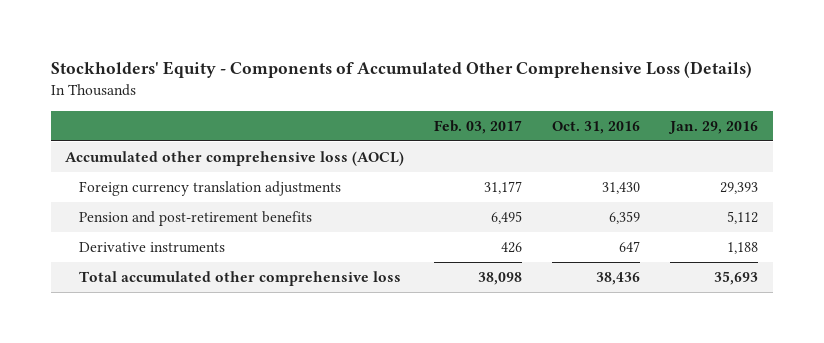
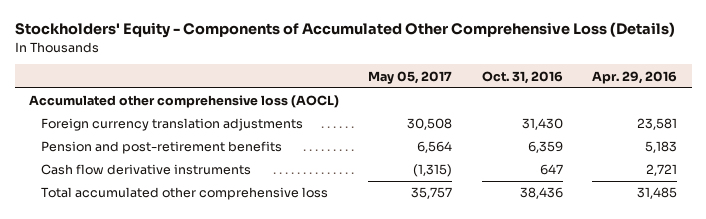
[434,119,523,134] Feb. 03, 2017 -> none
[668,120,759,134] Jan. 29, 2016 -> none
none -> [368,70,453,84] May 05, 2017
none -> [591,70,677,84] Apr. 29, 2016
[78,241,225,253] Derivative instruments -> [40,164,251,176] Cash flow derivative instruments

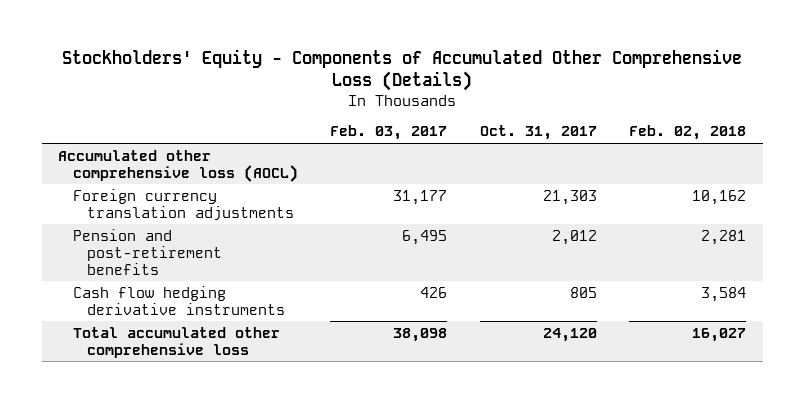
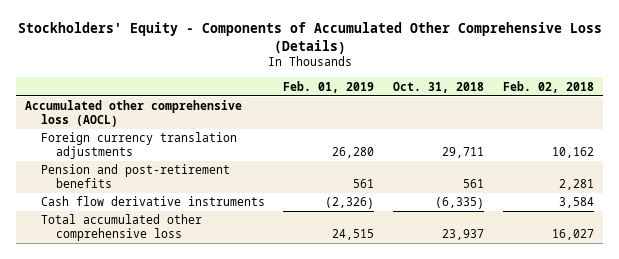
[330,125,448,141] Feb. 03, 2017 -> none
[479,125,597,141] Oct. 31, 2017 -> none
none -> [283,80,375,93] Feb. 01, 2019
none -> [393,81,485,93] Oct. 31, 2018
[72,285,286,315] Cash flow hedging derivative instruments -> [40,196,265,207] Cash flow derivative instruments

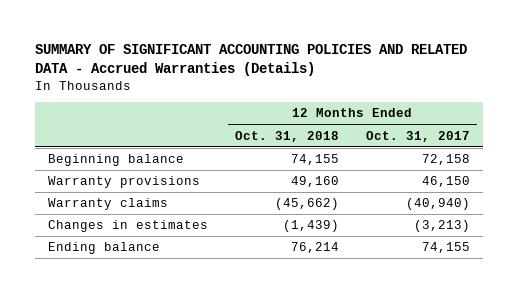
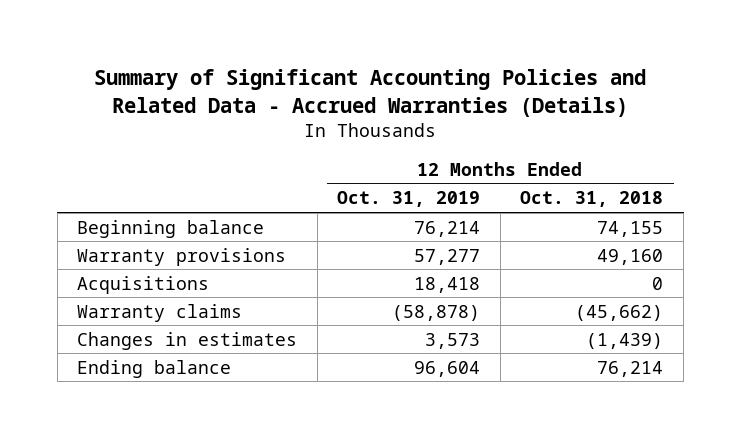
[34,44,467,77] SUMMARY OF SIGNIFICANT ACCOUNTING POLICIES AND RELATED DATA - Accrued Warranties (Details) -> [94,68,647,117] Summary of Significant Accounting Policies and Related Data - Accrued Warranties (Details)
[365,130,470,142] Oct. 31, 2017 -> none
none -> [337,191,481,208] Oct. 31, 2019
none -> [77,275,210,294] Acquisitions

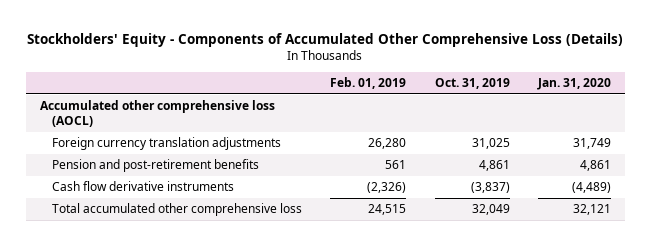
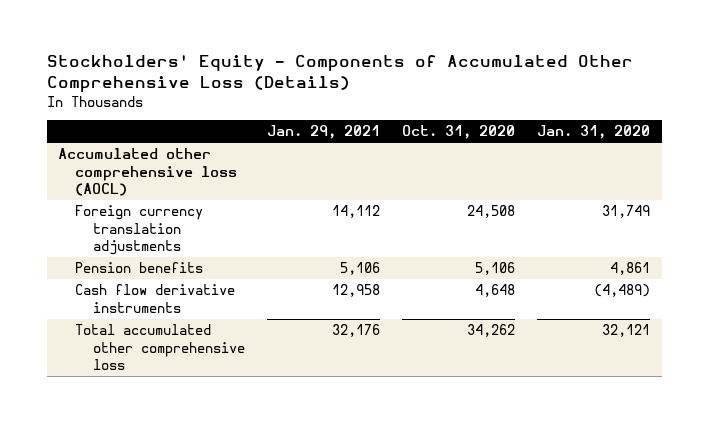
[330,77,407,90] Feb. 01, 2019 -> none
[434,78,510,90] Oct. 31, 2019 -> none
none -> [267,125,381,140] Jan. 29, 2021
none -> [402,125,516,140] Oct. 31, 2020
[51,159,259,173] Pension and post-retirement benefits -> [75,262,204,274] Pension benefits

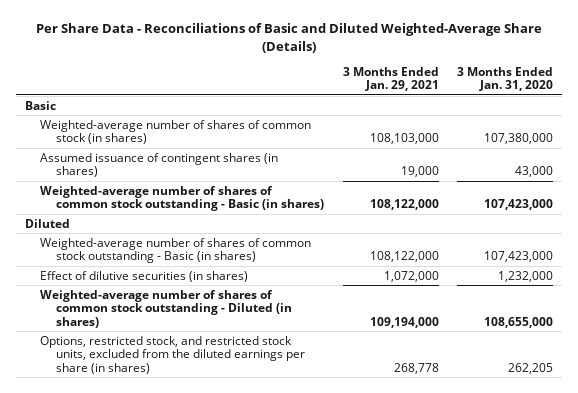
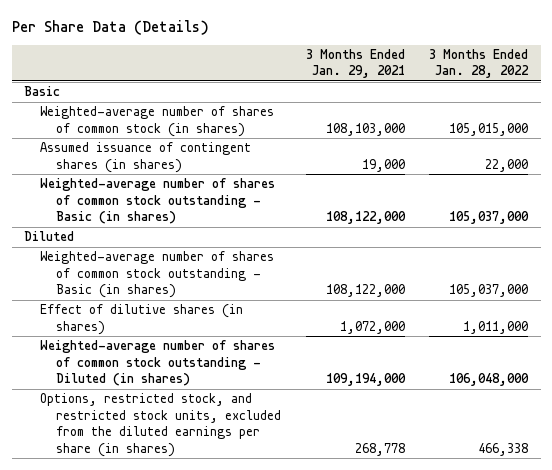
[35,23,542,53] Per Share Data - Reconciliations of Basic and Diluted Weighted-Average Share (Details) -> [11,19,209,35] Per Share Data (Details)
[457,66,554,92] 3 Months Ended Jan. 31, 2020 -> none
none -> [429,49,530,79] 3 Months Ended Jan. 28, 2022
[40,270,249,282] Effect of dilutive securities (in shares) -> [39,304,243,335] Effect of dilutive shares (in shares)

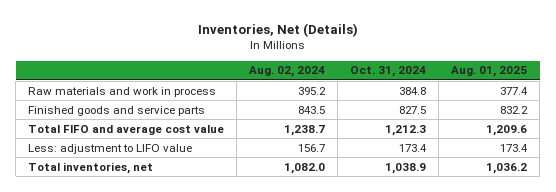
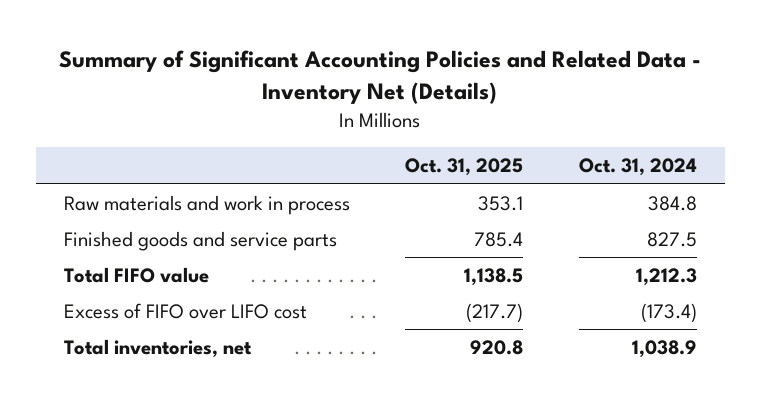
[197,22,358,37] Inventories, Net (Details) -> [59,50,702,105] Summary of Significant Accounting Policies and Related Data - Inventory Net (Details)
[249,66,326,78] Aug. 02, 2024 -> none
[451,66,528,78] Aug. 01, 2025 -> none
none -> [405,158,524,177] Oct. 31, 2025
[28,143,193,154] Less: adjustment to LIFO value -> none
[28,124,225,135] Total FIFO and average cost value -> [63,266,209,283] Total FIFO value
none -> [63,302,307,319] Excess of FIFO over LIFO cost

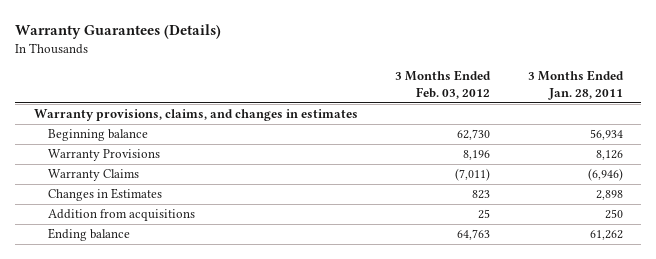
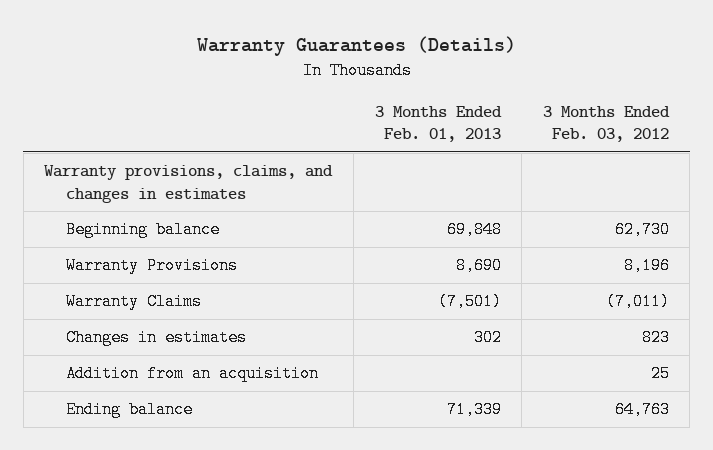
[527,70,624,100] 3 Months Ended Jan. 28, 2011 -> none
none -> [374,105,502,143] 3 Months Ended Feb. 01, 2013
[48,188,163,202] Changes in Estimates -> [65,329,247,347] Changes in estimates
[48,209,196,222] Addition from acquisitions -> [65,365,319,383] Addition from an acquisition

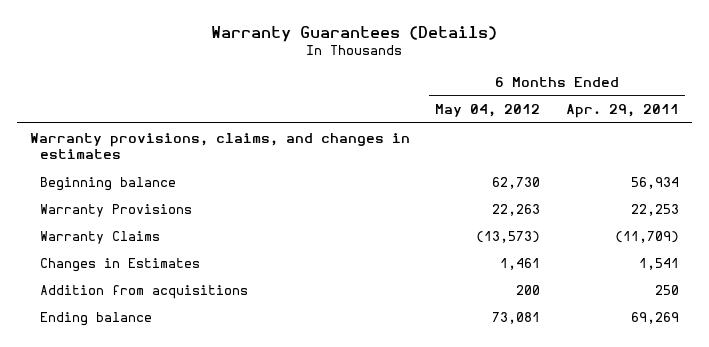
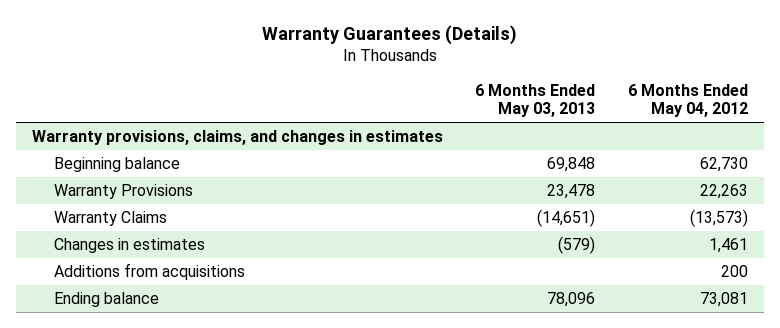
[565,104,679,119] Apr. 29, 2011 -> none
none -> [475,84,596,118] 6 Months Ended May 03, 2013
[40,257,201,272] Changes in Estimates -> [54,238,206,254] Changes in estimates
[40,284,249,299] Addition from acquisitions -> [54,263,246,281] Additions from acquisitions

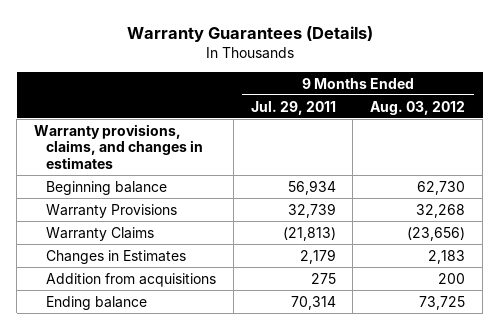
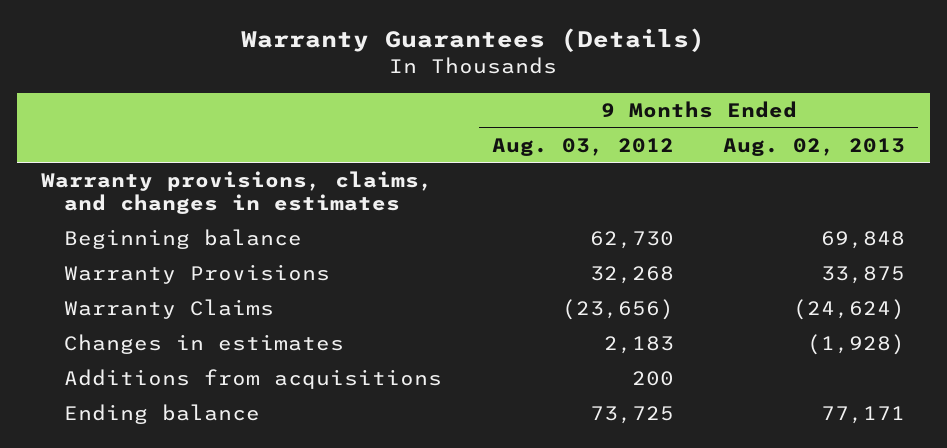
[250,100,336,115] Jul. 29, 2011 -> none
none -> [723,137,906,156] Aug. 02, 2013
[45,249,186,264] Changes in Estimates -> [64,334,345,355] Changes in estimates
[45,272,216,287] Addition from acquisitions -> [64,369,443,390] Additions from acquisitions

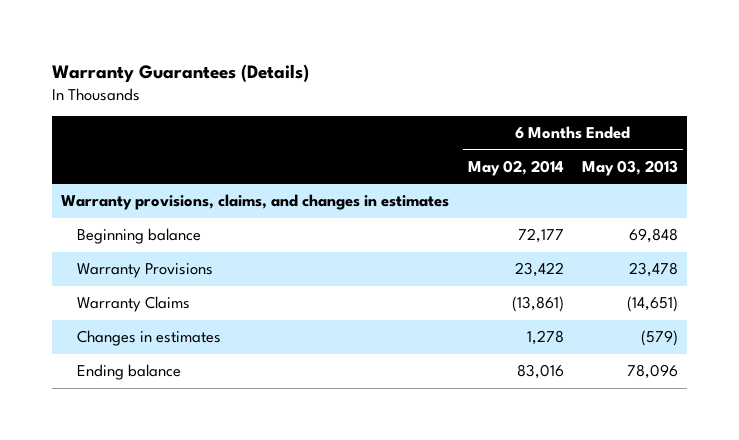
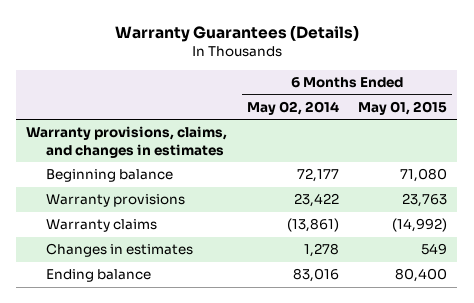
[581,159,678,176] May 03, 2013 -> none
none -> [358,100,448,115] May 01, 2015
[77,263,214,279] Warranty Provisions -> [46,194,186,208] Warranty provisions
[77,296,191,313] Warranty Claims -> [46,219,158,233] Warranty claims

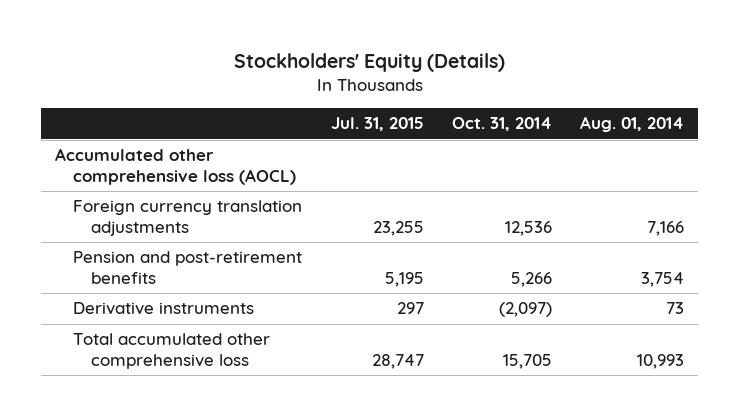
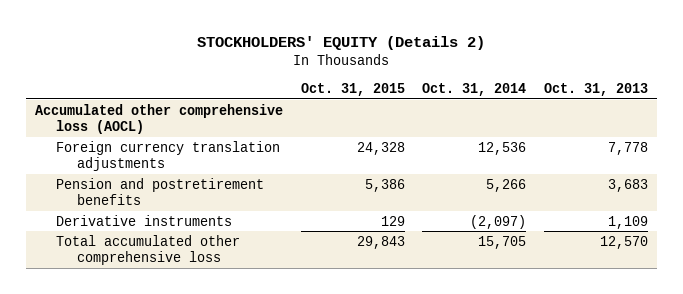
[233,52,505,72] Stockholders' Equity (Details) -> [197,36,486,51] STOCKHOLDERS' EQUITY (Details 2)
[330,117,424,132] Jul. 31, 2015 -> none
[579,116,684,133] Aug. 01, 2014 -> none
none -> [300,83,405,97] Oct. 31, 2015
none -> [543,83,648,97] Oct. 31, 2013
[73,251,303,285] Pension and post-retirement benefits -> [56,177,265,206] Pension and postretirement benefits

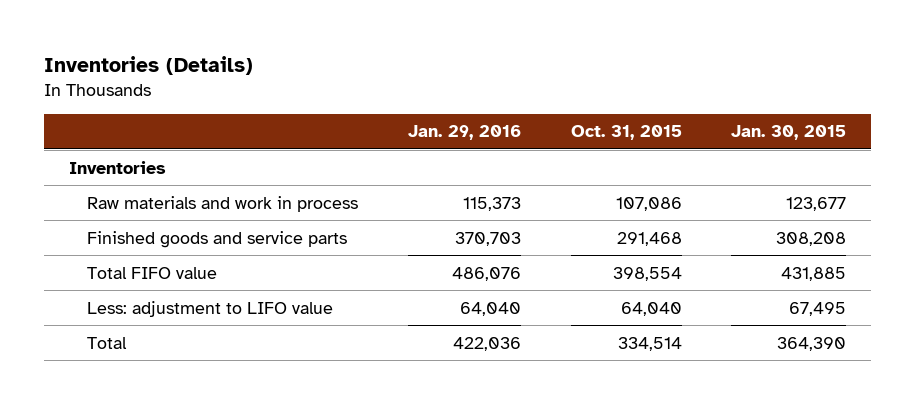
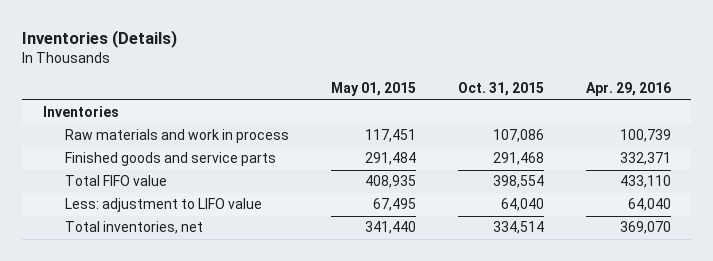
[408,125,522,141] Jan. 29, 2016 -> none
[731,125,847,141] Jan. 30, 2015 -> none
none -> [330,82,416,97] May 01, 2015
none -> [585,82,671,97] Apr. 29, 2016
[87,336,128,349] Total -> [65,221,204,235] Total inventories, net

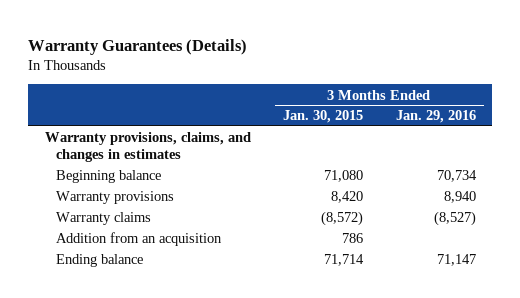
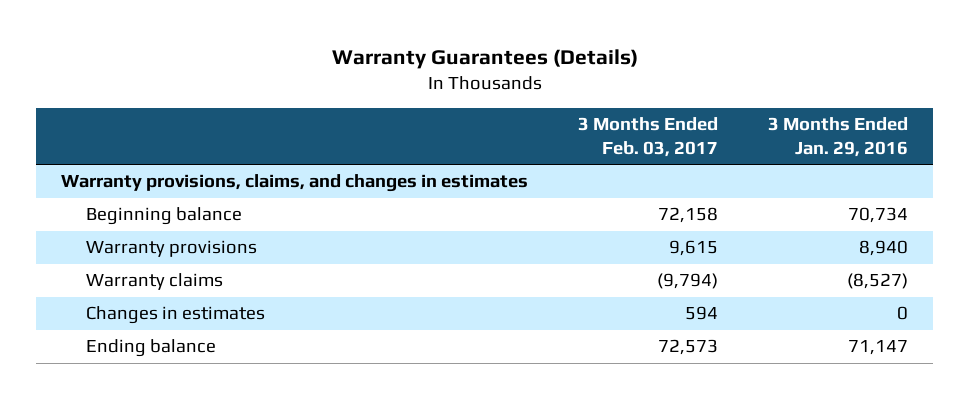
[283,110,364,124] Jan. 30, 2015 -> none
none -> [578,117,719,157] 3 Months Ended Feb. 03, 2017
[55,232,222,247] Addition from an acquisition -> none
none -> [86,306,266,325] Changes in estimates

